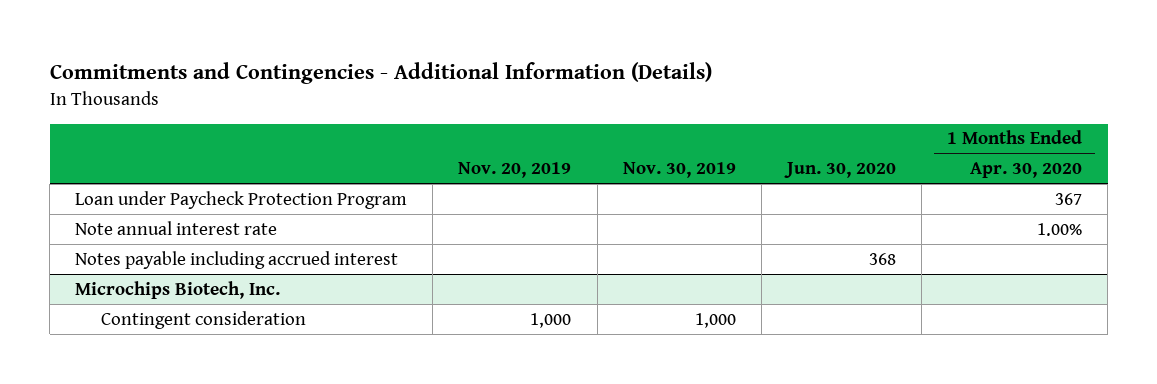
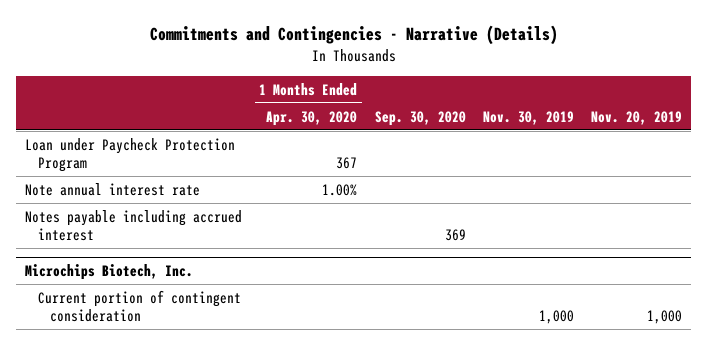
[49,61,712,84] Commitments and Contingencies - Additional Information (Details) -> [149,25,558,46] Commitments and Contingencies - Narrative (Details)
[783,162,896,179] Jun. 30, 2020 -> none
none -> [374,110,466,126] Sep. 30, 2020
[100,310,306,329] Contingent consideration -> none
none -> [37,289,241,323] Current portion of contingent consideration

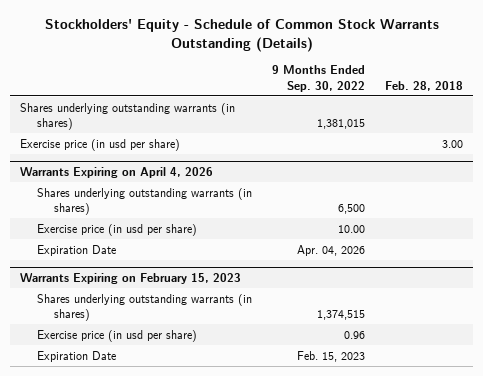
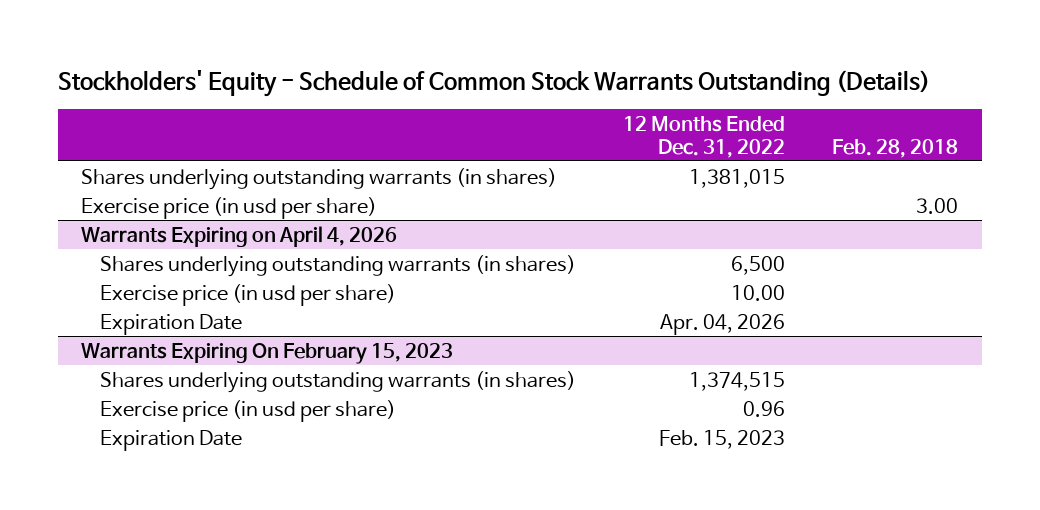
[271,65,365,92] 9 Months Ended Sep. 30, 2022 -> none
none -> [623,115,786,158] 12 Months Ended Dec. 31, 2022
[20,273,242,285] Warrants Expiring on February 15, 2023 -> [81,342,454,364] Warrants Expiring On February 15, 2023

